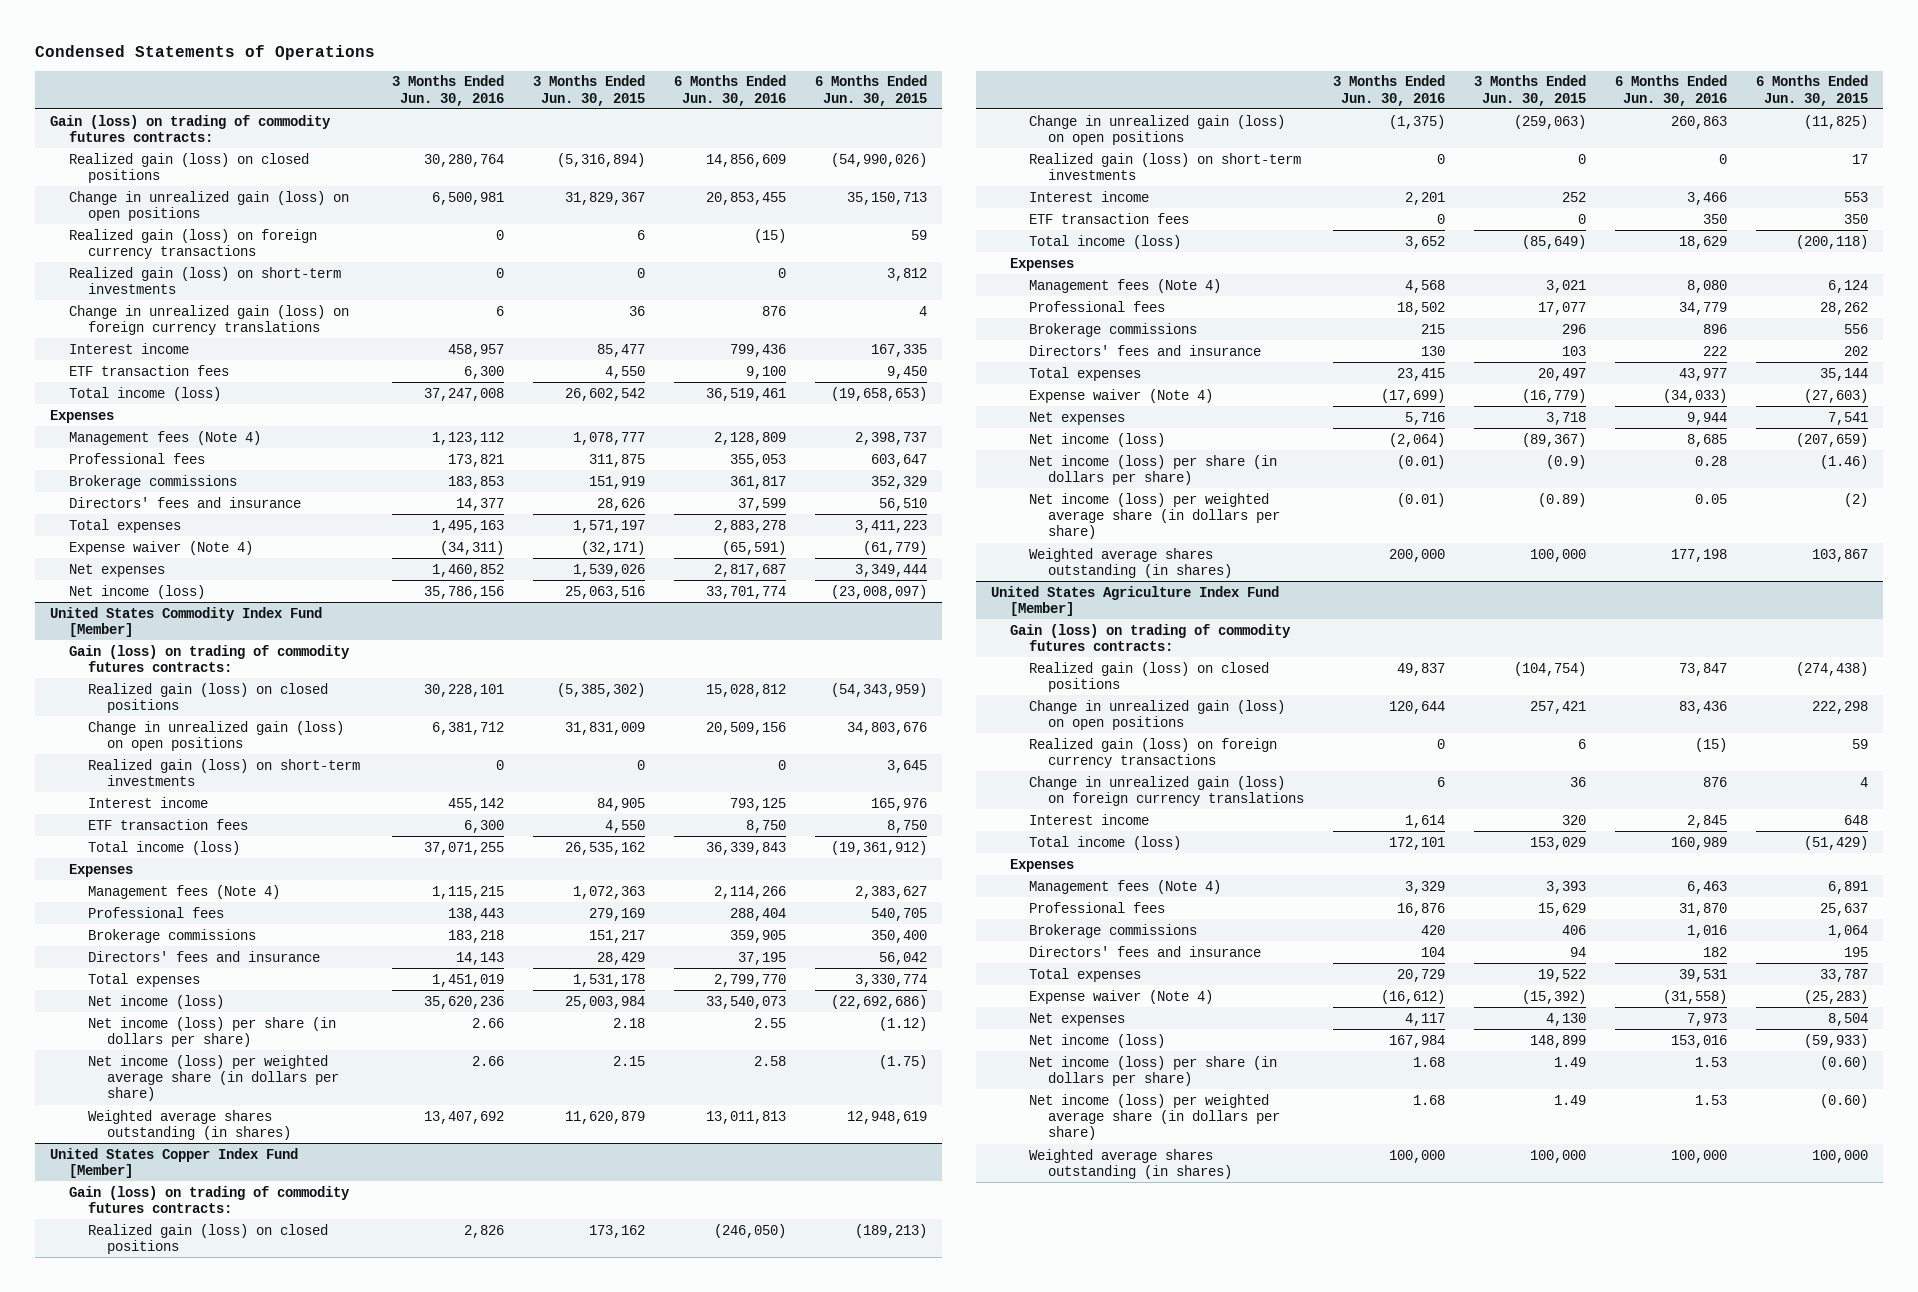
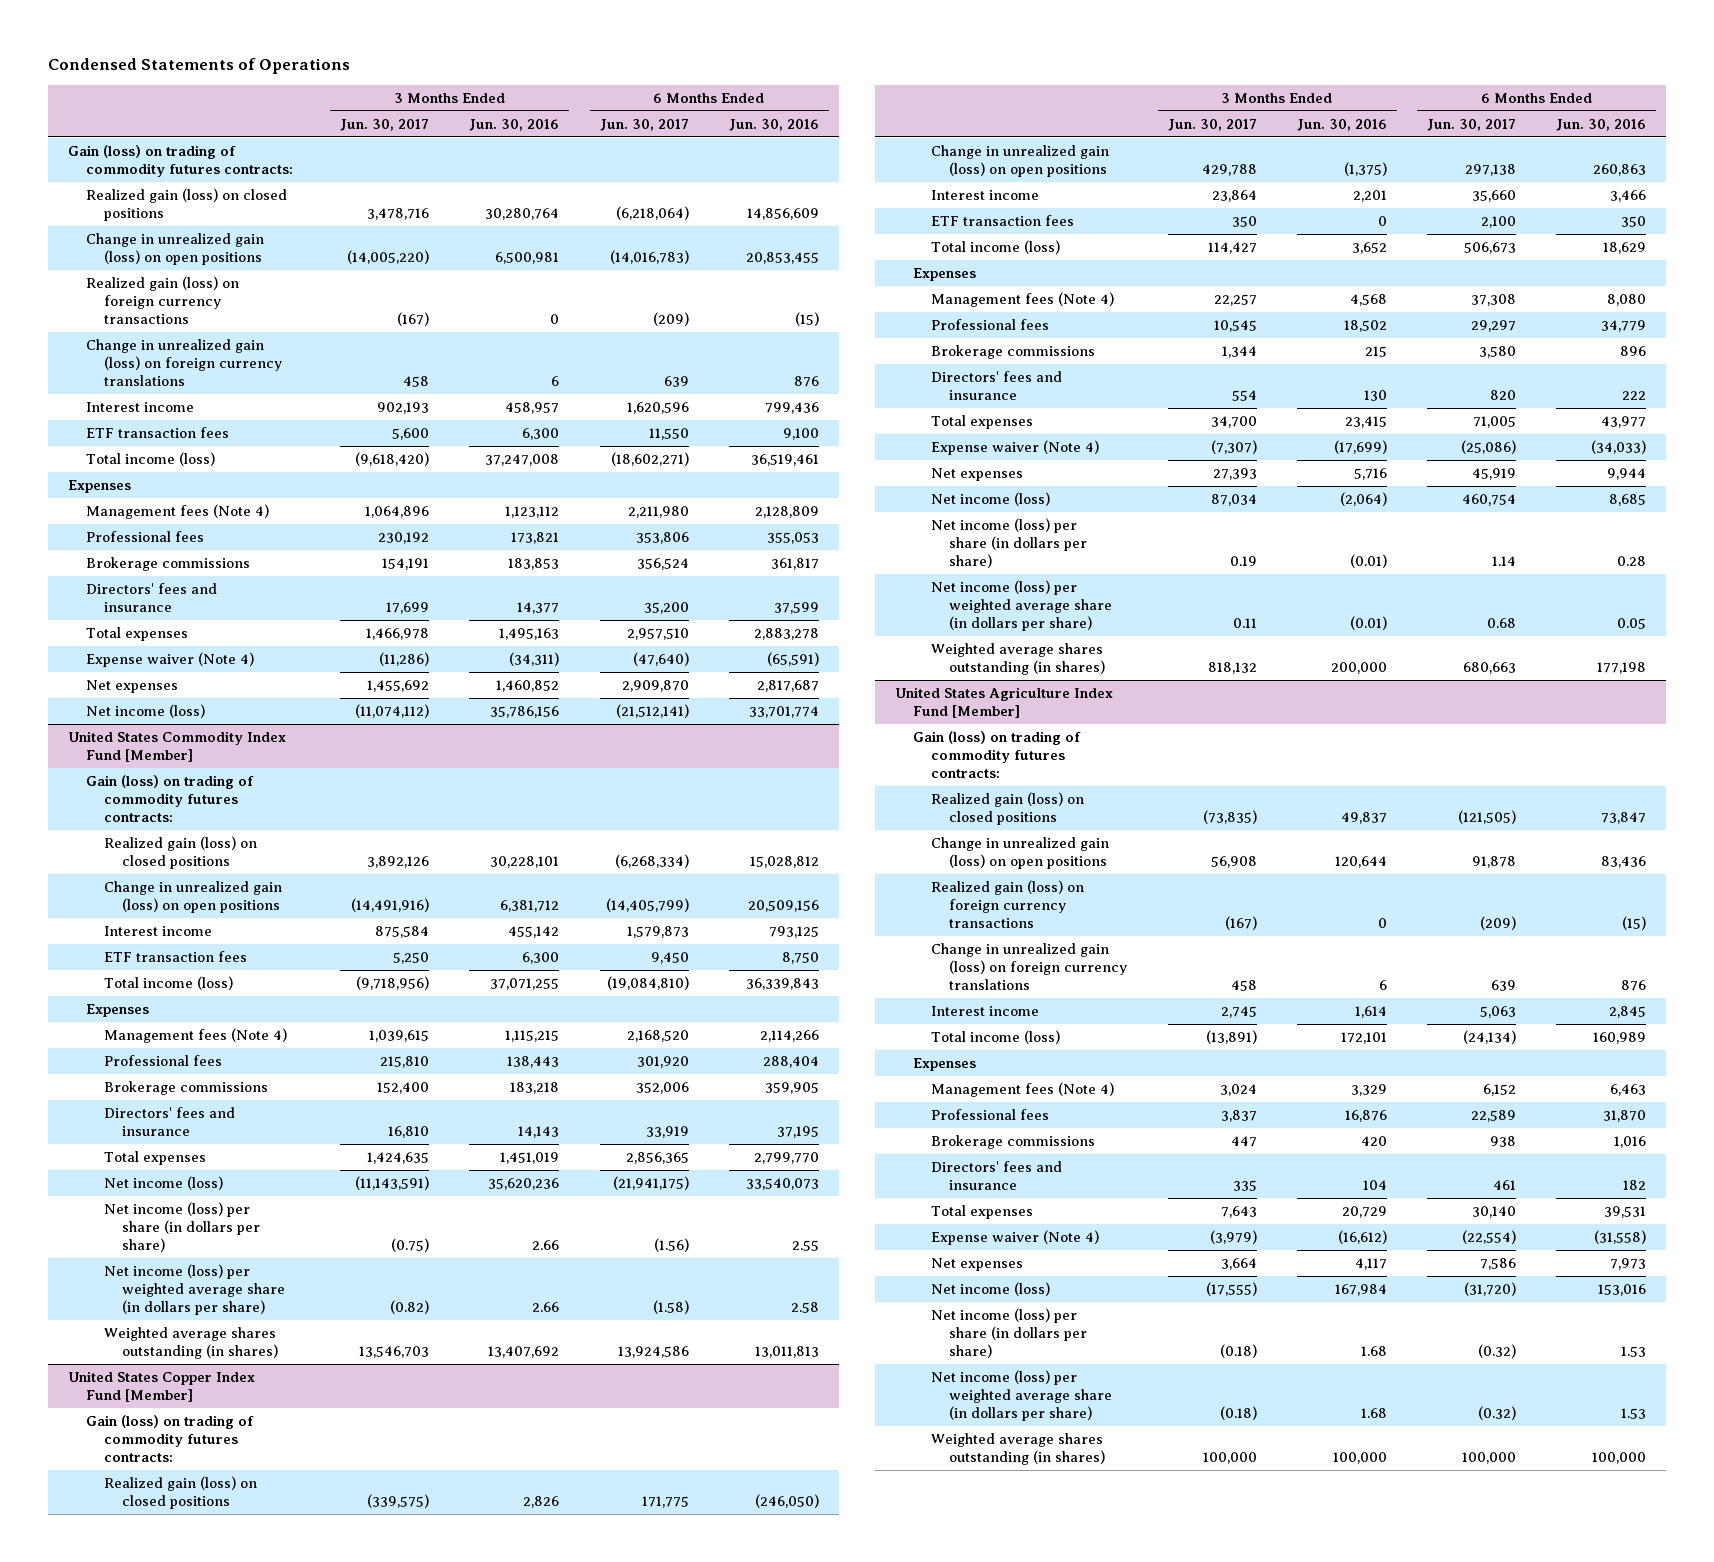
[533,75,646,106] 3 Months Ended Jun. 30, 2015 -> none
[815,75,928,106] 6 Months Ended Jun. 30, 2015 -> none
none -> [340,118,430,131] Jun. 30, 2017
none -> [599,118,689,131] Jun. 30, 2017
[68,266,341,294] Realized gain (loss) on short-term investments -> none
[87,758,360,786] Realized gain (loss) on short-term investments -> none
[1028,152,1301,180] Realized gain (loss) on short-term investments -> none

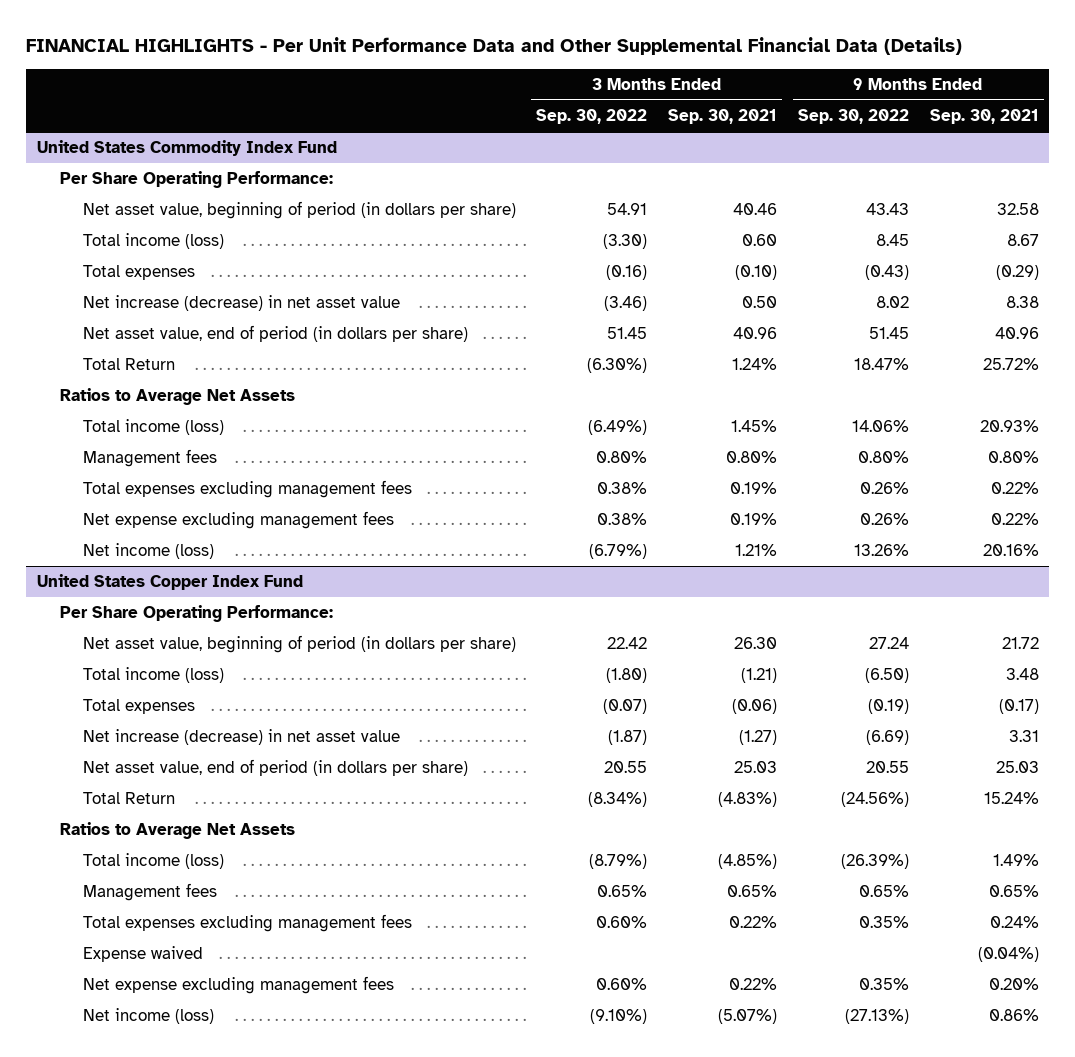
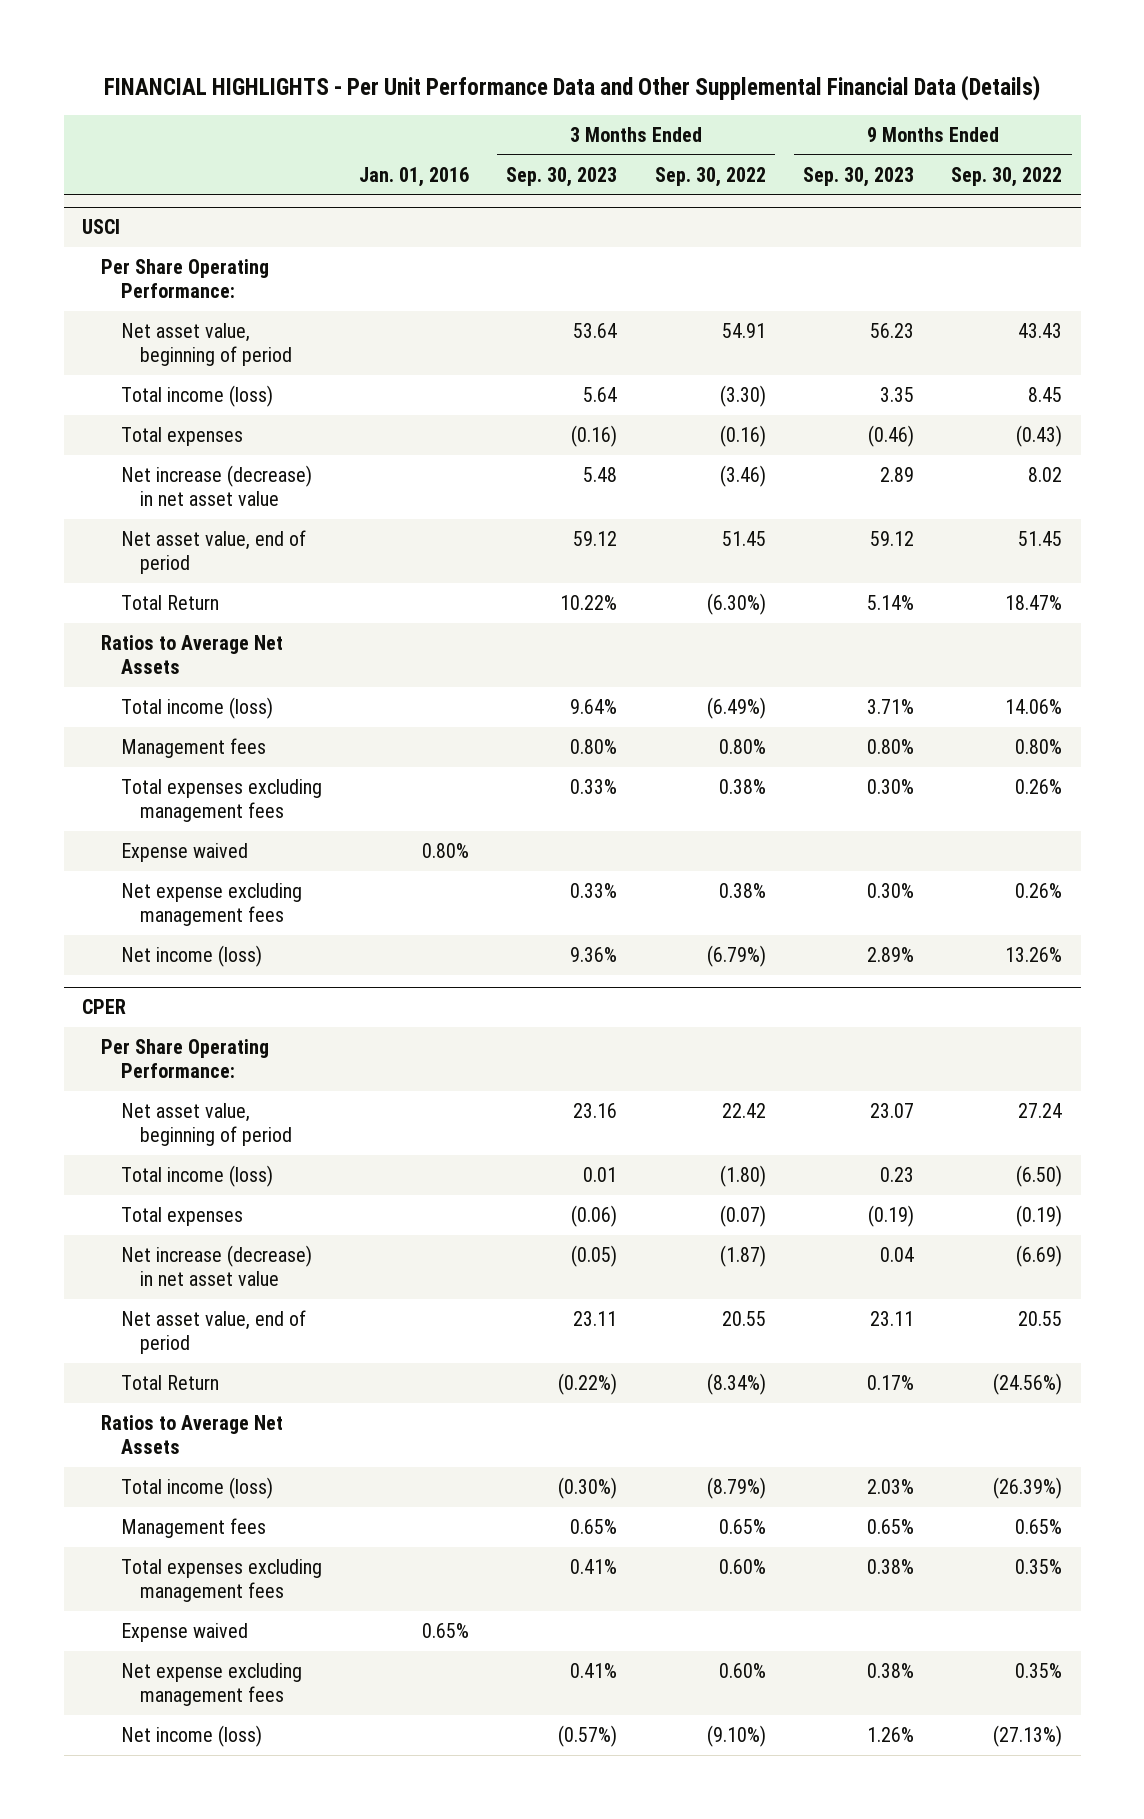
[668,109,778,125] Sep. 30, 2021 -> none
[929,109,1039,125] Sep. 30, 2021 -> none
none -> [358,166,469,187] Jan. 01, 2016
none -> [506,166,618,187] Sep. 30, 2023
none -> [802,166,914,187] Sep. 30, 2023
[36,140,337,157] United States Commodity Index Fund -> [82,219,121,235] USCI
[82,201,516,220] Net asset value, beginning of period (in dollars per share) -> [120,322,292,367] Net asset value, beginning of period
[82,325,468,343] Net asset value, end of period (in dollars per share) -> [120,529,306,575] Net asset value, end of period
none -> [120,842,248,862] Expense waived
[36,574,303,591] United States Copper Index Fund -> [82,999,127,1015] CPER
[82,635,516,654] Net asset value, beginning of period (in dollars per share) -> [120,1102,292,1147] Net asset value, beginning of period
[82,759,468,777] Net asset value, end of period (in dollars per share) -> [120,1309,306,1355] Net asset value, end of period

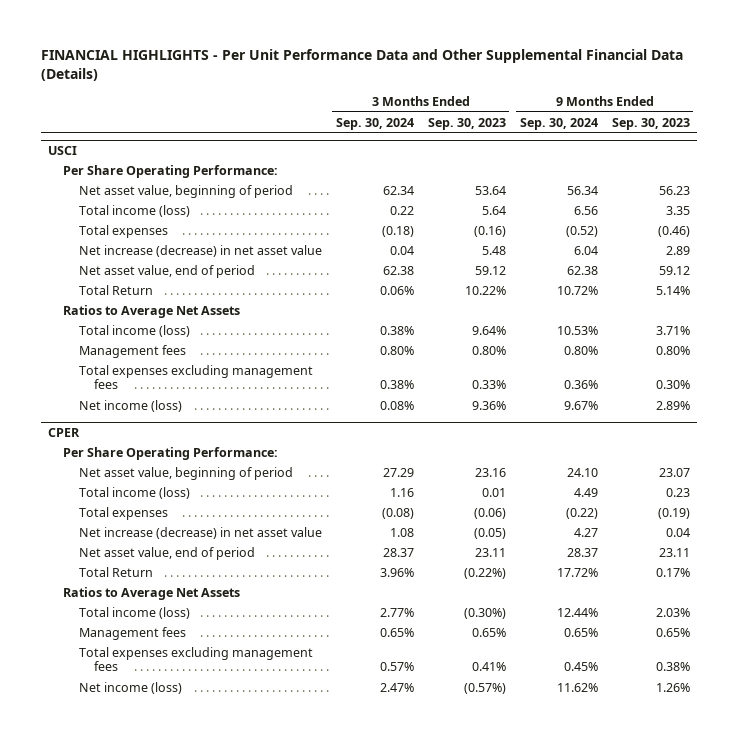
[358,166,469,187] Jan. 01, 2016 -> none
[654,166,766,187] Sep. 30, 2022 -> none
[951,166,1063,187] Sep. 30, 2022 -> none
none -> [335,117,414,130] Sep. 30, 2024
none -> [519,117,598,130] Sep. 30, 2024
[120,842,248,862] Expense waived -> none
[120,882,302,927] Net expense excluding management fees -> none
[120,1622,248,1642] Expense waived -> none
[120,1662,302,1707] Net expense excluding management fees -> none

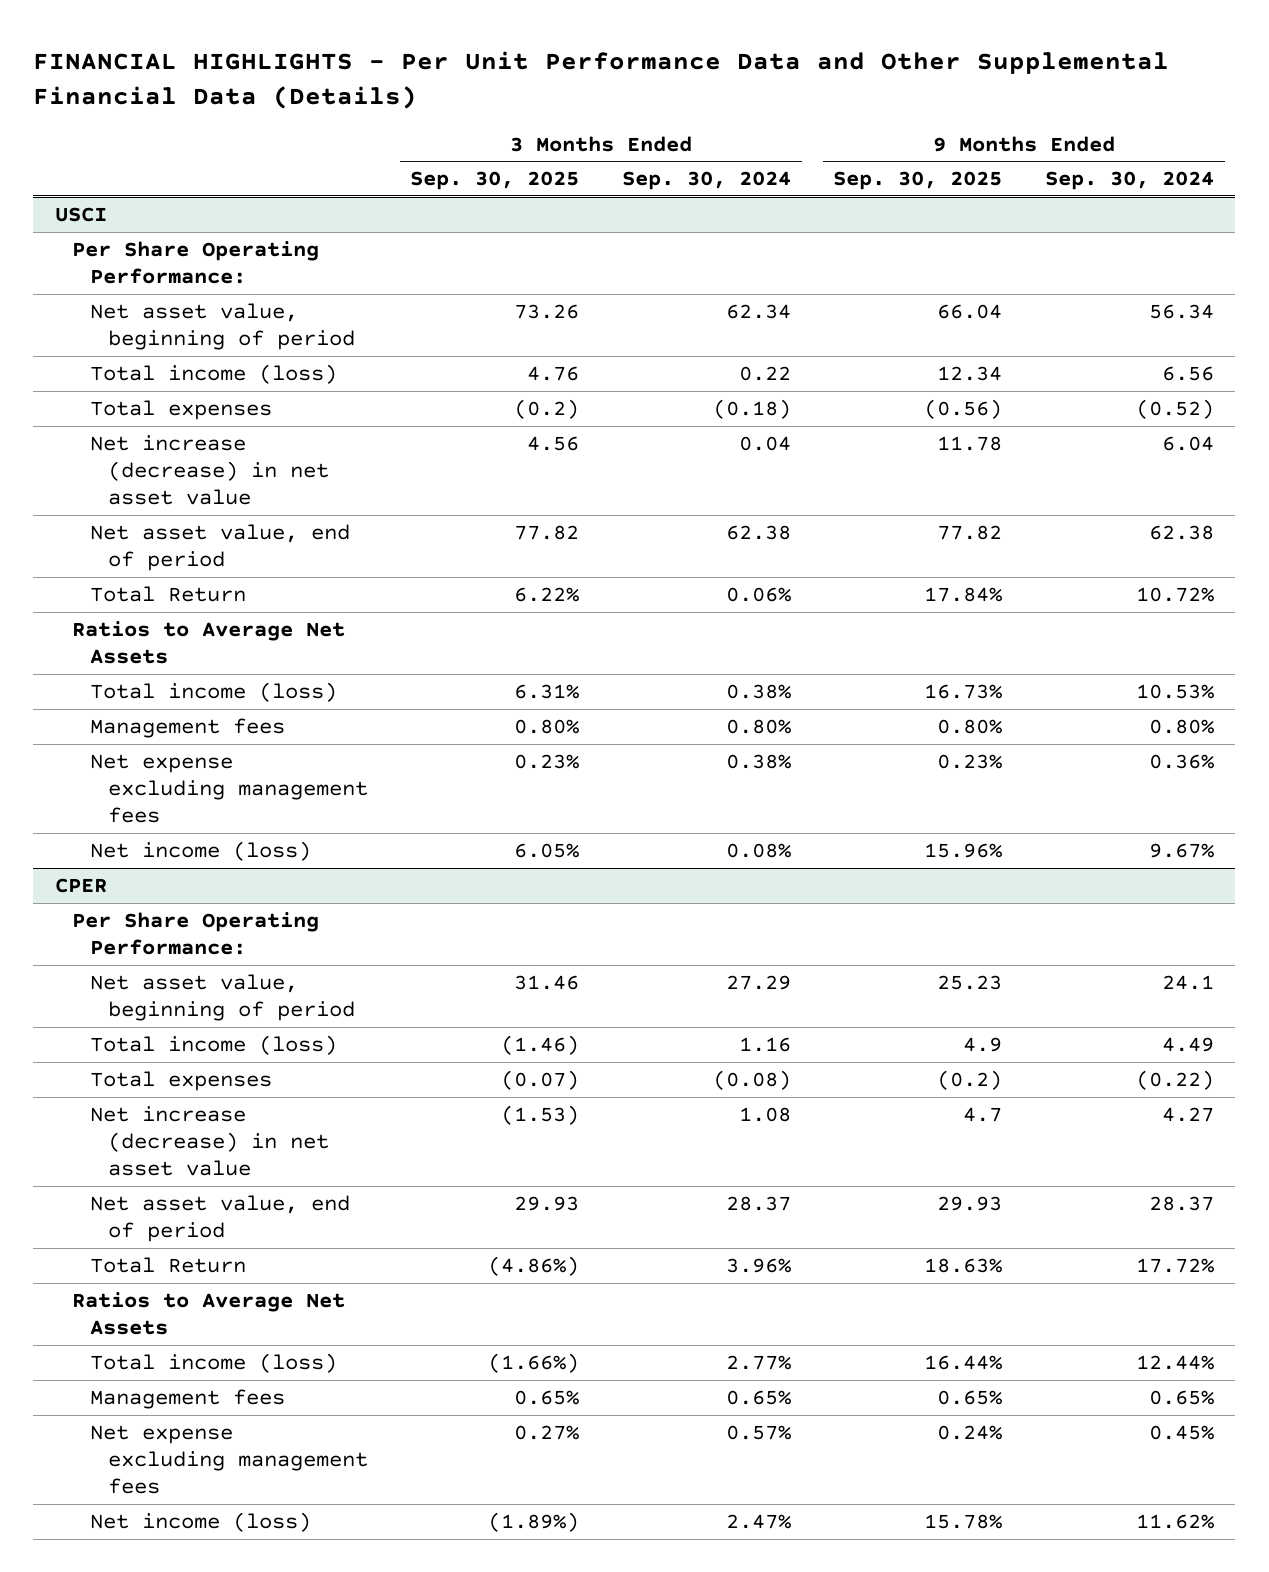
[427,117,506,130] Sep. 30, 2023 -> none
[611,117,690,130] Sep. 30, 2023 -> none
none -> [410,171,580,191] Sep. 30, 2025
none -> [833,171,1003,191] Sep. 30, 2025
[78,364,313,389] Total expenses excluding management fees -> [90,754,368,824] Net expense excluding management fees
[566,467,598,477] 24.10 -> [1162,975,1215,991] 24.1
[78,646,313,671] Total expenses excluding management fees -> [90,1425,368,1495] Net expense excluding management fees

